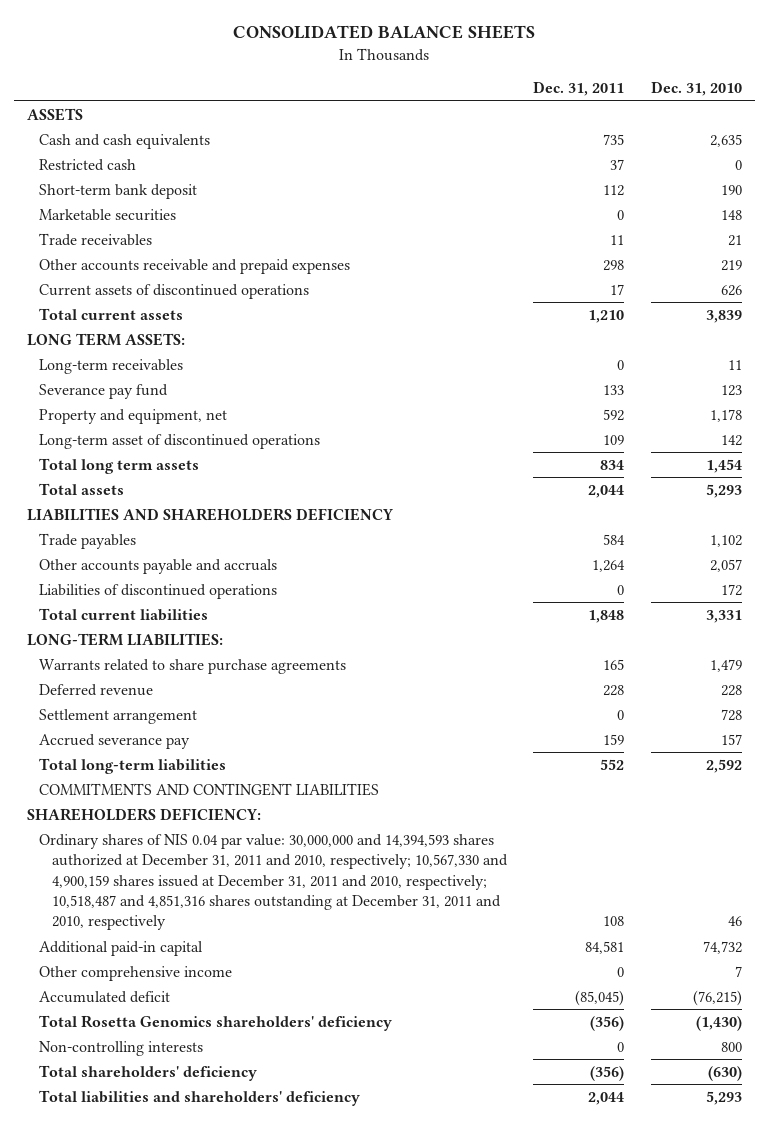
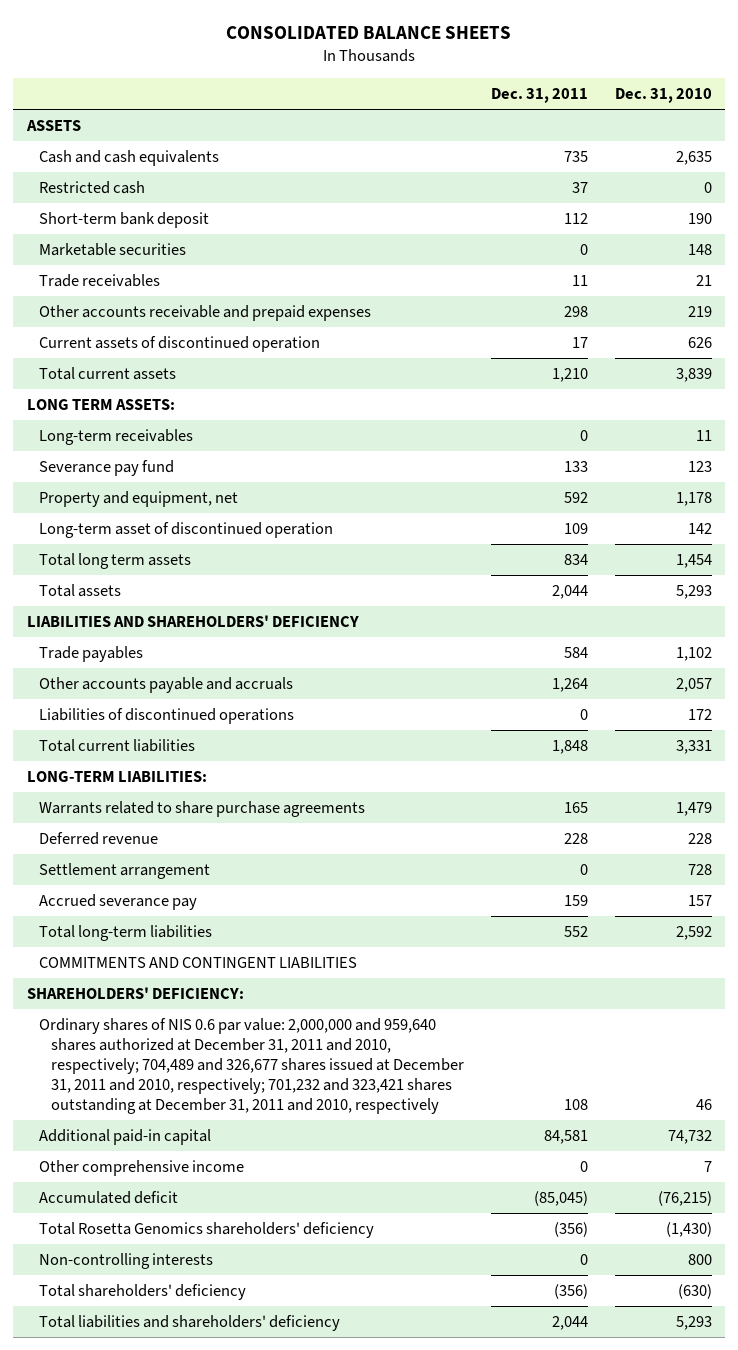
[39,283,310,299] Current assets of discontinued operations -> [38,335,320,352] Current assets of discontinued operation
[39,433,321,449] Long-term asset of discontinued operations -> [38,521,333,538] Long-term asset of discontinued operation
[26,507,393,521] LIABILITIES AND SHAREHOLDERS DEFICIENCY -> [26,614,359,627] LIABILITIES AND SHAREHOLDERS' DEFICIENCY
[26,807,261,821] SHAREHOLDERS DEFICIENCY: -> [26,986,244,999] SHAREHOLDERS' DEFICIENCY:
[39,833,509,931] Ordinary shares of NIS 0.04 par value: 30,000,000 and 14,394,593 shares authorized at December 31, 2011 and 2010, respectively; 10,567,330 and 4,900,159 shares issued at December 31, 2011 and 2010, respectively; 10,518,487 and 4,851,316 shares outstanding at December 31, 2011 and 2010, respectively -> [38,1017,465,1115] Ordinary shares of NIS 0.6 par value: 2,000,000 and 959,640 shares authorized at December 31, 2011 and 2010, respectively; 704,489 and 326,677 shares issued at December 31, 2011 and 2010, respectively; 701,232 and 323,421 shares outstanding at December 31, 2011 and 2010, respectively

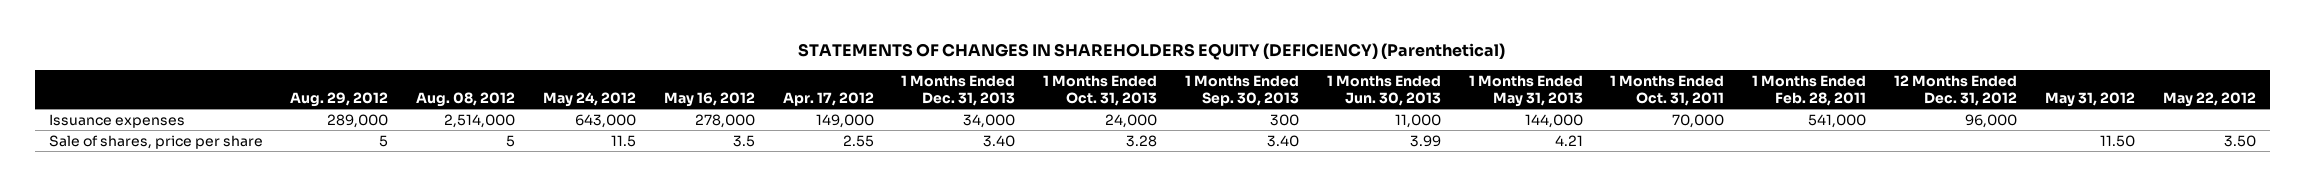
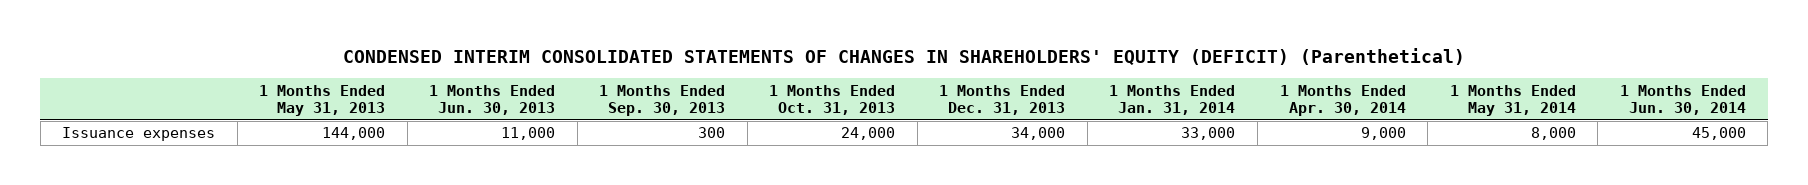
[798,43,1506,61] STATEMENTS OF CHANGES IN SHAREHOLDERS EQUITY (DEFICIENCY) (Parenthetical) -> [342,48,1465,66] CONDENSED INTERIM CONSOLIDATED STATEMENTS OF CHANGES IN SHAREHOLDERS' EQUITY (DEFICIT) (Parenthetical)
[290,91,389,107] Aug. 29, 2012 -> none
[416,91,516,107] Aug. 08, 2012 -> none
[542,91,636,107] May 24, 2012 -> none
[663,91,755,107] May 16, 2012 -> none
[782,91,874,106] Apr. 17, 2012 -> none
[1610,74,1725,106] 1 Months Ended Oct. 31, 2011 -> none
[1752,74,1867,106] 1 Months Ended Feb. 28, 2011 -> none
[1894,74,2018,106] 12 Months Ended Dec. 31, 2012 -> none
[2044,91,2135,107] May 31, 2012 -> none
[2162,91,2256,107] May 22, 2012 -> none
none -> [1109,84,1236,116] 1 Months Ended Jan. 31, 2014
none -> [1279,84,1406,117] 1 Months Ended Apr. 30, 2014
none -> [1449,84,1576,117] 1 Months Ended May 31, 2014
none -> [1619,84,1746,116] 1 Months Ended Jun. 30, 2014
[48,134,263,149] Sale of shares, price per share -> none

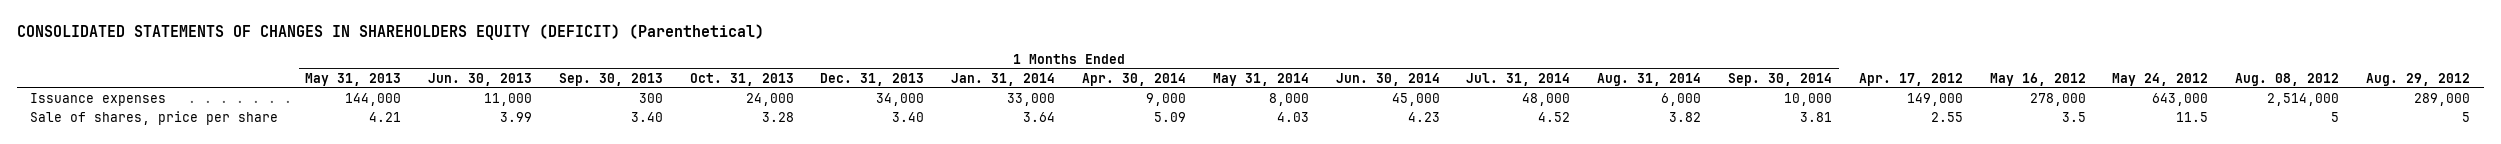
[342,48,1465,66] CONDENSED INTERIM CONSOLIDATED STATEMENTS OF CHANGES IN SHAREHOLDERS' EQUITY (DEFICIT) (Parenthetical) -> [16,23,764,40] CONSOLIDATED STATEMENTS OF CHANGES IN SHAREHOLDERS EQUITY (DEFICIT) (Parenthetical)
none -> [1466,72,1571,86] Jul. 31, 2014
none -> [1597,72,1702,86] Aug. 31, 2014
none -> [1728,72,1833,86] Sep. 30, 2014
none -> [1858,72,1963,86] Apr. 17, 2012
none -> [1989,72,2086,86] May 16, 2012
none -> [2112,72,2209,86] May 24, 2012
none -> [2235,72,2340,86] Aug. 08, 2012
none -> [2366,72,2471,86] Aug. 29, 2012
none -> [30,111,279,126] Sale of shares, price per share

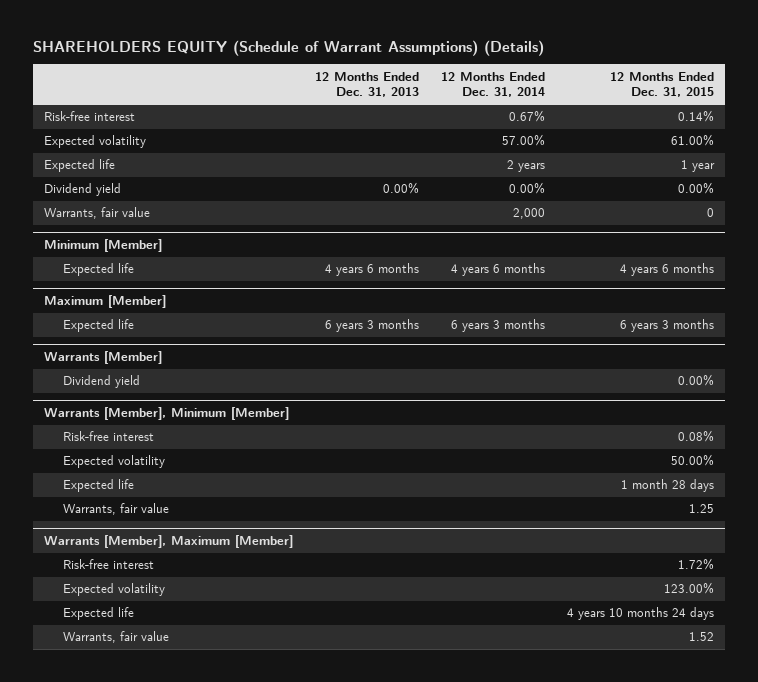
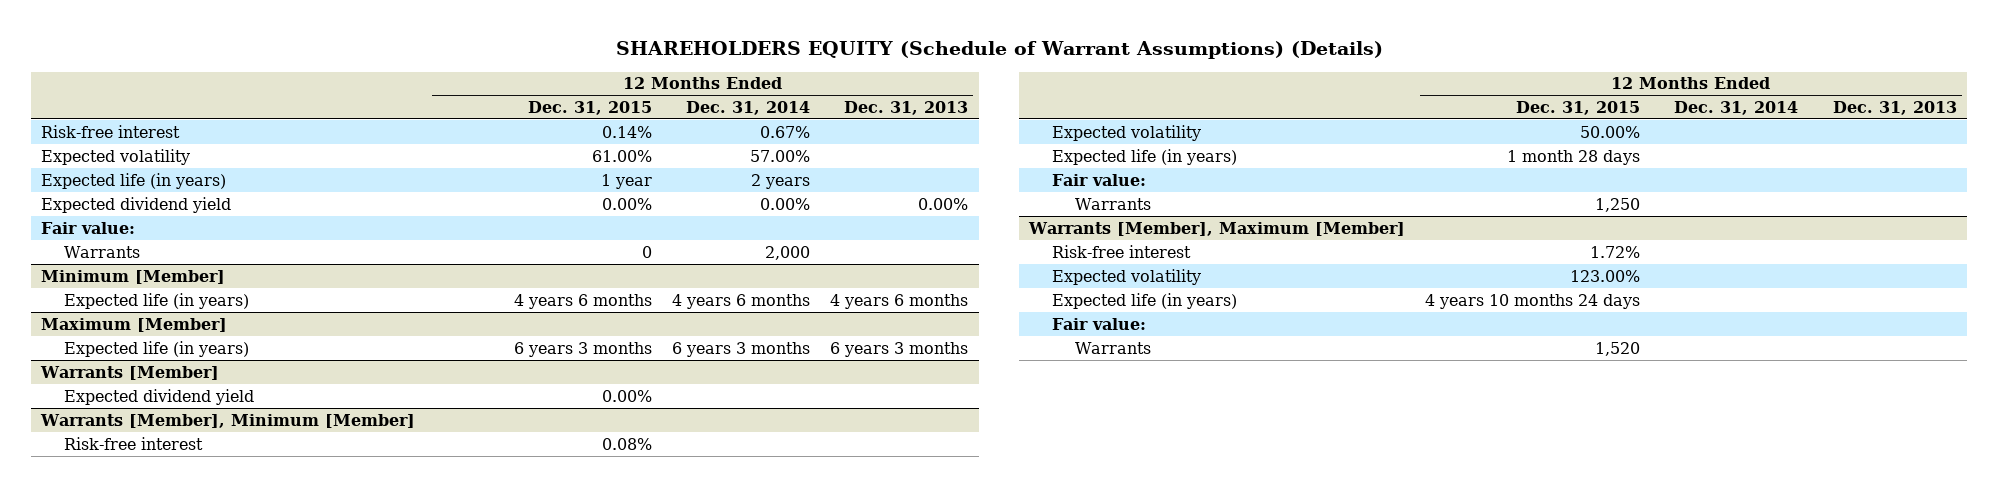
[43,159,115,173] Expected life -> [40,172,226,189] Expected life (in years)
[43,183,121,197] Dividend yield -> [40,196,231,213] Expected dividend yield
none -> [40,221,135,234] Fair value:
[43,207,150,220] Warrants, fair value -> [63,245,140,258] Warrants
[63,263,135,277] Expected life -> [63,292,249,309] Expected life (in years)
[63,319,135,333] Expected life -> [63,340,249,357] Expected life (in years)
[63,375,141,389] Dividend yield -> [63,388,254,405] Expected dividend yield
[63,479,135,493] Expected life -> [1051,148,1237,165] Expected life (in years)
none -> [1051,173,1146,186] Fair value:
[63,503,170,516] Warrants, fair value -> [1075,197,1152,210] Warrants
[688,504,714,514] 1.25 -> [1595,197,1641,212] 1,250
[63,607,135,621] Expected life -> [1051,292,1237,309] Expected life (in years)
none -> [1051,317,1146,330] Fair value:
[63,631,170,644] Warrants, fair value -> [1075,341,1152,354] Warrants
[688,632,714,642] 1.52 -> [1595,341,1641,356] 1,520

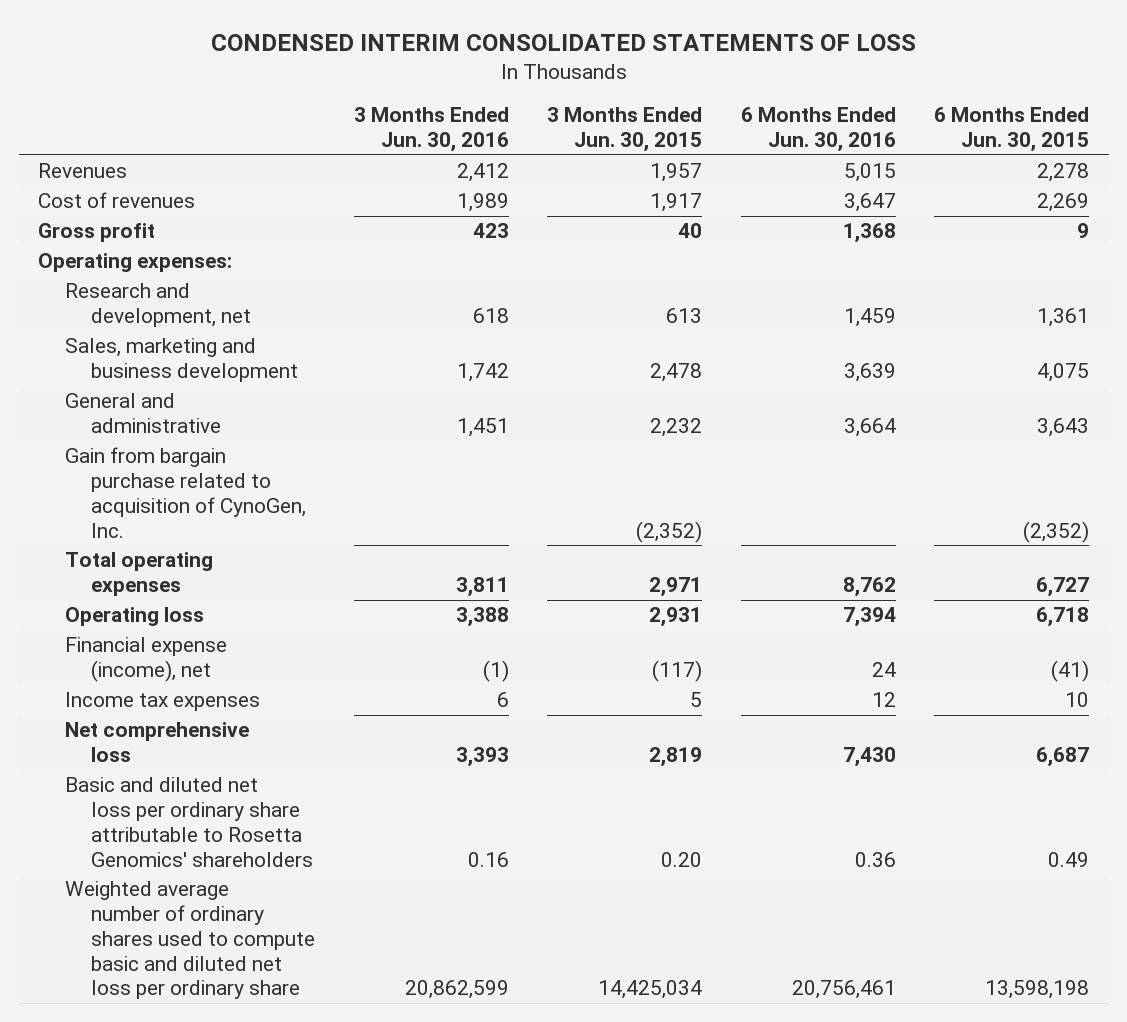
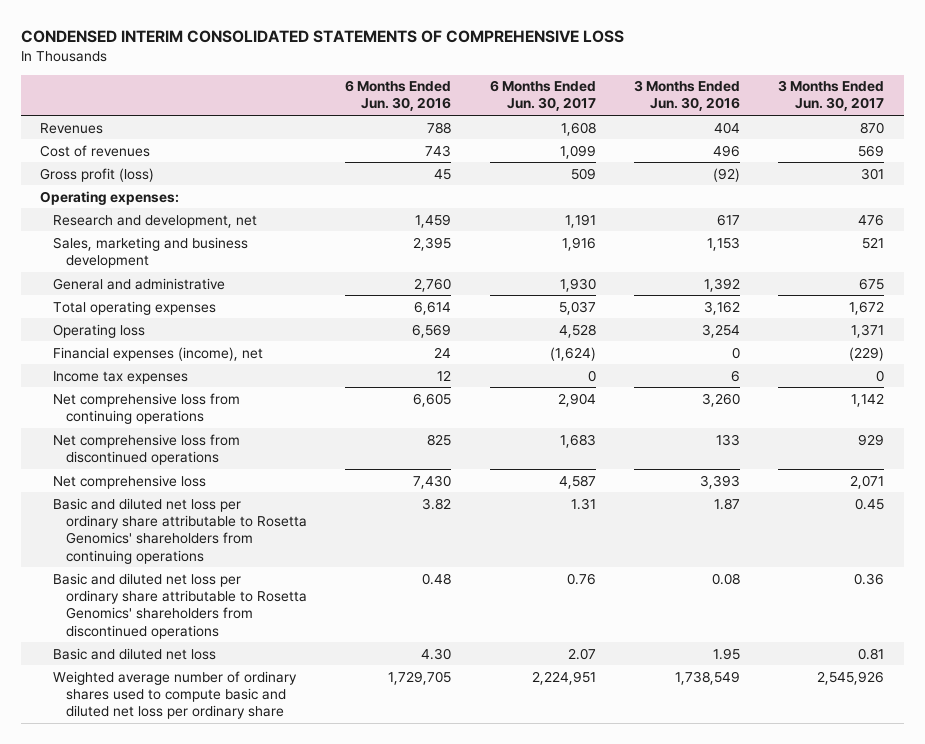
[210,34,916,52] CONDENSED INTERIM CONSOLIDATED STATEMENTS OF LOSS -> [20,30,624,44] CONDENSED INTERIM CONSOLIDATED STATEMENTS OF COMPREHENSIVE LOSS
[547,107,703,153] 3 Months Ended Jun. 30, 2015 -> none
[934,107,1090,153] 6 Months Ended Jun. 30, 2015 -> none
none -> [489,80,596,112] 6 Months Ended Jun. 30, 2017
none -> [778,80,885,112] 3 Months Ended Jun. 30, 2017
[456,163,509,183] 2,412 -> [713,121,740,134] 404
[843,163,896,183] 5,015 -> [427,121,452,134] 788
[456,193,509,213] 1,989 -> [712,144,740,157] 496
[843,193,896,213] 3,647 -> [425,144,452,157] 743
[37,223,155,243] Gross profit -> [40,167,155,182] Gross profit (loss)
[472,223,509,239] 423 -> [712,167,740,182] (92)
[842,223,896,244] 1,368 -> [434,168,452,180] 45
[64,447,307,538] Gain from bargain purchase related to acquisition of CynoGen, Inc. -> none
[472,308,509,324] 618 -> [716,213,740,226] 617
[456,363,509,383] 1,742 -> [706,236,740,251] 1,153
[843,363,896,383] 3,639 -> [413,236,452,251] 2,395
[456,418,509,438] 1,451 -> [703,277,740,292] 1,392
[843,418,896,438] 3,664 -> [414,277,452,292] 2,760
[455,577,509,598] 3,811 -> [703,300,740,315] 3,162
[842,577,896,598] 8,762 -> [414,300,452,315] 6,614
[455,607,509,628] 3,388 -> [701,323,740,338] 3,254
[842,607,896,628] 7,394 -> [412,323,452,338] 6,569
[64,637,227,683] Financial expense (income), net -> [52,346,263,361] Financial expenses (income), net
[482,660,509,683] (1) -> [731,346,740,359] 0
none -> [52,392,240,424] Net comprehensive loss from continuing operations
none -> [52,433,240,465] Net comprehensive loss from discontinued operations
none -> [52,497,307,564] Basic and diluted net loss per ordinary share attributable to Rosetta Genomics' shareholders from continuing operations
none -> [52,572,307,639] Basic and diluted net loss per ordinary share attributable to Rosetta Genomics' shareholders from discontinued operations
[64,777,314,867] Basic and diluted net loss per ordinary share attributable to Rosetta Genomics' shareholders -> [52,647,216,660] Basic and diluted net loss
[467,851,509,867] 0.16 -> [712,647,740,660] 1.95
[854,851,896,867] 0.36 -> [421,647,452,660] 4.30
[404,980,509,1000] 20,862,599 -> [674,670,740,685] 1,738,549
[791,980,896,1000] 20,756,461 -> [388,670,452,685] 1,729,705

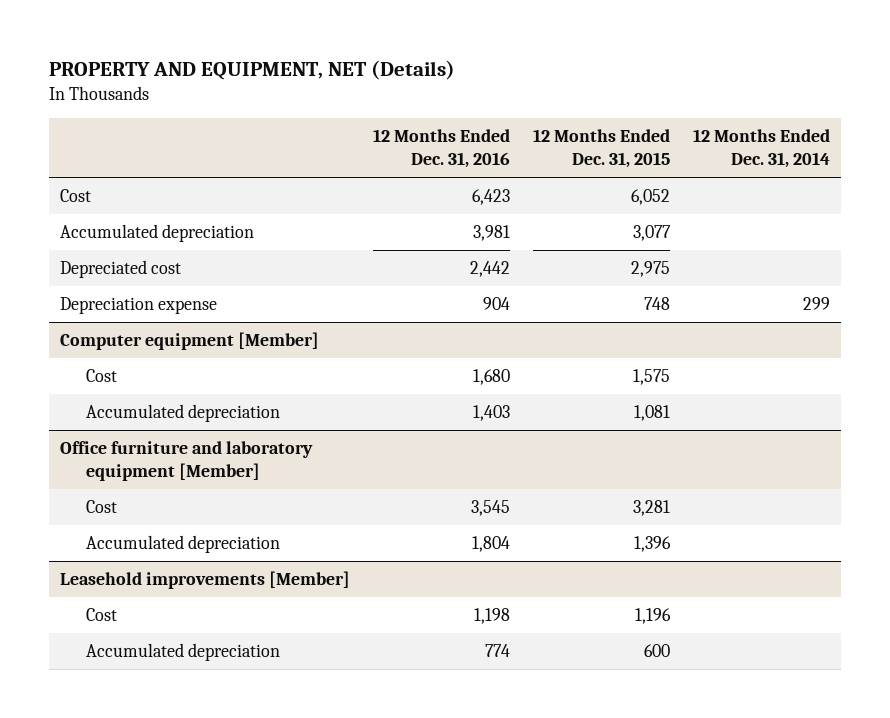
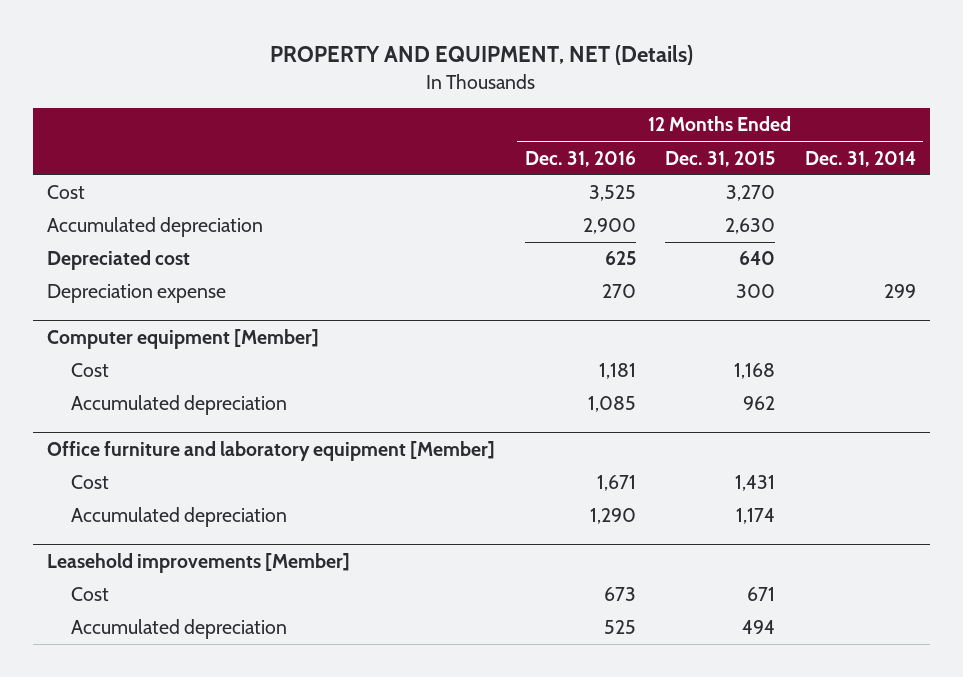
[472,189,511,206] 6,423 -> [588,185,636,202] 3,525
[630,189,670,206] 6,052 -> [726,185,776,202] 3,270
[473,225,511,242] 3,981 -> [582,218,636,235] 2,900
[632,225,671,242] 3,077 -> [725,218,776,235] 2,630
[470,261,511,278] 2,442 -> [604,251,636,266] 625
[630,261,670,278] 2,975 -> [739,251,776,266] 640
[483,297,511,311] 904 -> [601,284,636,299] 270
[643,297,670,311] 748 -> [736,284,776,299] 300
[473,369,511,386] 1,680 -> [598,363,636,380] 1,181
[632,369,670,386] 1,575 -> [734,363,776,380] 1,168
[473,405,511,422] 1,403 -> [587,396,636,413] 1,085
[633,405,670,422] 1,081 -> [743,396,776,411] 962
[471,500,511,517] 3,545 -> [596,475,636,492] 1,671
[632,500,670,517] 3,281 -> [735,475,776,492] 1,431
[472,536,511,553] 1,804 -> [589,508,636,525] 1,290
[633,536,671,553] 1,396 -> [736,508,776,525] 1,174
[474,608,511,625] 1,198 -> [603,587,636,602] 673
[634,608,671,625] 1,196 -> [747,587,776,602] 671
[485,644,511,658] 774 -> [603,620,636,635] 525
[643,644,670,658] 600 -> [742,620,776,635] 494

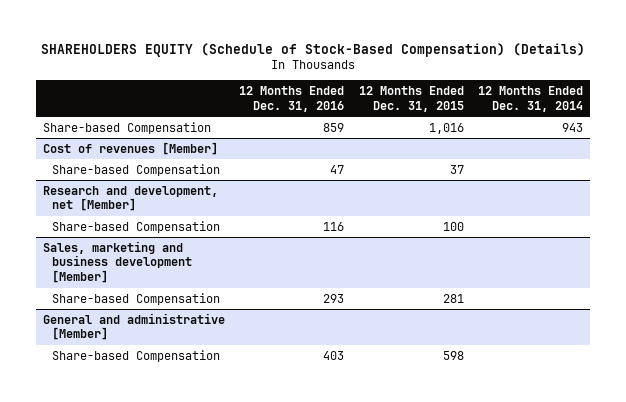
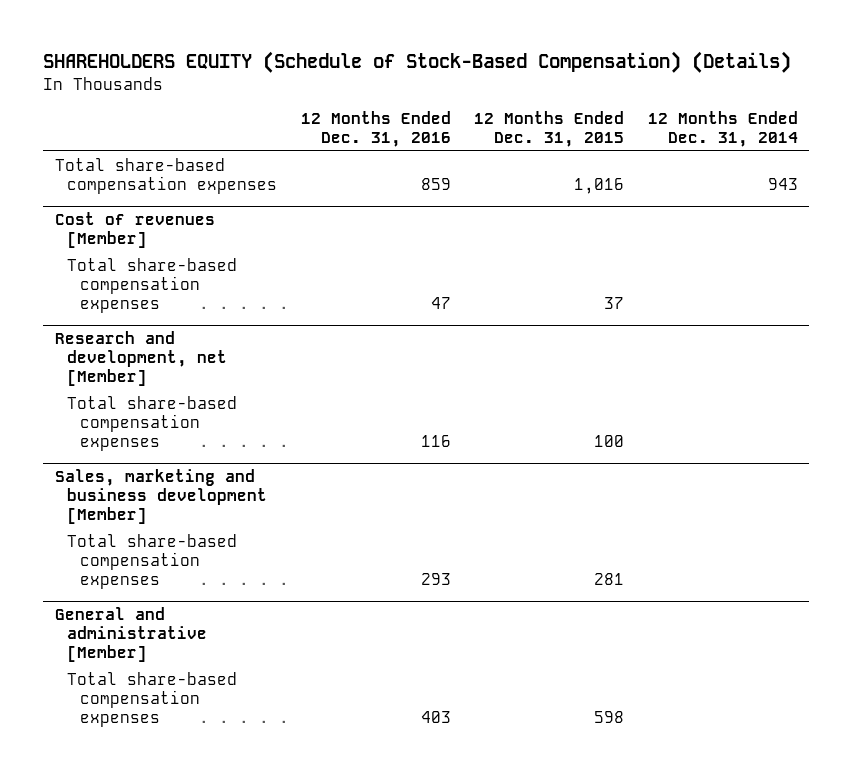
[43,121,212,134] Share-based Compensation -> [54,157,278,194] Total share-based compensation expenses
[52,163,221,176] Share-based Compensation -> [67,257,238,313] Total share-based compensation expenses
[52,220,221,233] Share-based Compensation -> [67,395,238,451] Total share-based compensation expenses
[52,292,221,305] Share-based Compensation -> [67,533,238,589] Total share-based compensation expenses
[52,349,221,362] Share-based Compensation -> [67,671,238,727] Total share-based compensation expenses

